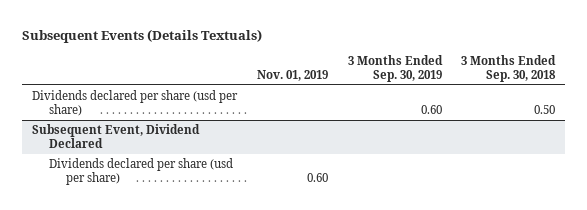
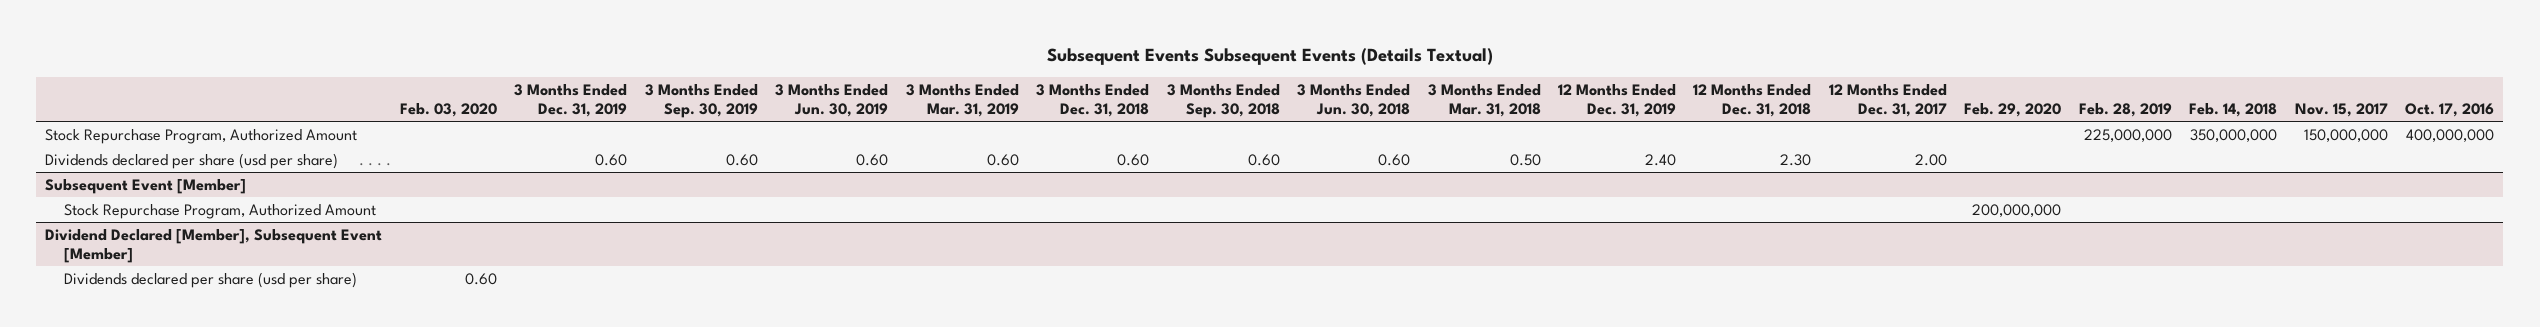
[22,28,263,43] Subsequent Events (Details Textuals) -> [1046,48,1493,66] Subsequent Events Subsequent Events (Details Textual)
[256,70,328,82] Nov. 01, 2019 -> none
none -> [399,102,497,117] Feb. 03, 2020
none -> [514,83,628,117] 3 Months Ended Dec. 31, 2019
none -> [775,83,889,117] 3 Months Ended Jun. 30, 2019
none -> [905,83,1019,117] 3 Months Ended Mar. 31, 2019
none -> [1036,83,1150,117] 3 Months Ended Dec. 31, 2018
none -> [1297,83,1411,117] 3 Months Ended Jun. 30, 2018
none -> [1427,83,1541,117] 3 Months Ended Mar. 31, 2018
none -> [1558,83,1677,117] 12 Months Ended Dec. 31, 2019
none -> [1693,83,1812,117] 12 Months Ended Dec. 31, 2018
none -> [1828,83,1947,117] 12 Months Ended Dec. 31, 2017
none -> [1964,102,2062,117] Feb. 29, 2020
none -> [2078,102,2172,117] Feb. 28, 2019
none -> [2189,102,2278,117] Feb. 14, 2018
none -> [2294,102,2388,117] Nov. 15, 2017
none -> [2405,102,2495,117] Oct. 17, 2016
none -> [45,128,358,144] Stock Repurchase Program, Authorized Amount
[534,105,556,115] 0.50 -> [1247,153,1280,166] 0.60
none -> [45,178,247,194] Subsequent Event [Member]
none -> [64,203,377,219] Stock Repurchase Program, Authorized Amount
[32,123,201,149] Subsequent Event, Dividend Declared -> [45,228,383,263] Dividend Declared [Member], Subsequent Event [Member]

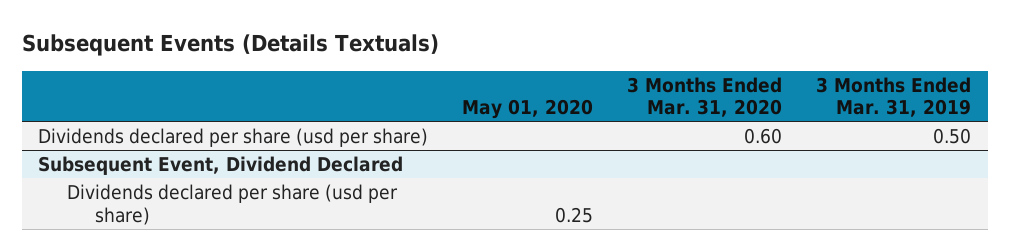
[1046,48,1493,66] Subsequent Events Subsequent Events (Details Textual) -> [21,34,439,57] Subsequent Events (Details Textuals)
[399,102,497,117] Feb. 03, 2020 -> none
[514,83,628,117] 3 Months Ended Dec. 31, 2019 -> none
[644,83,758,118] 3 Months Ended Sep. 30, 2019 -> none
[775,83,889,117] 3 Months Ended Jun. 30, 2019 -> none
[1036,83,1150,117] 3 Months Ended Dec. 31, 2018 -> none
[1166,83,1280,118] 3 Months Ended Sep. 30, 2018 -> none
[1297,83,1411,117] 3 Months Ended Jun. 30, 2018 -> none
[1427,83,1541,117] 3 Months Ended Mar. 31, 2018 -> none
[1558,83,1677,117] 12 Months Ended Dec. 31, 2019 -> none
[1693,83,1812,117] 12 Months Ended Dec. 31, 2018 -> none
[1828,83,1947,117] 12 Months Ended Dec. 31, 2017 -> none
[1964,102,2062,117] Feb. 29, 2020 -> none
[2078,102,2172,117] Feb. 28, 2019 -> none
[2189,102,2278,117] Feb. 14, 2018 -> none
[2294,102,2388,117] Nov. 15, 2017 -> none
[2405,102,2495,117] Oct. 17, 2016 -> none
none -> [462,99,594,120] May 01, 2020
none -> [627,76,783,118] 3 Months Ended Mar. 31, 2020
[45,128,358,144] Stock Repurchase Program, Authorized Amount -> none
[45,178,247,194] Subsequent Event [Member] -> none
[64,203,377,219] Stock Repurchase Program, Authorized Amount -> none
[986,153,1019,166] 0.60 -> [933,128,972,145] 0.50
[45,228,383,263] Dividend Declared [Member], Subsequent Event [Member] -> [38,156,404,176] Subsequent Event, Dividend Declared

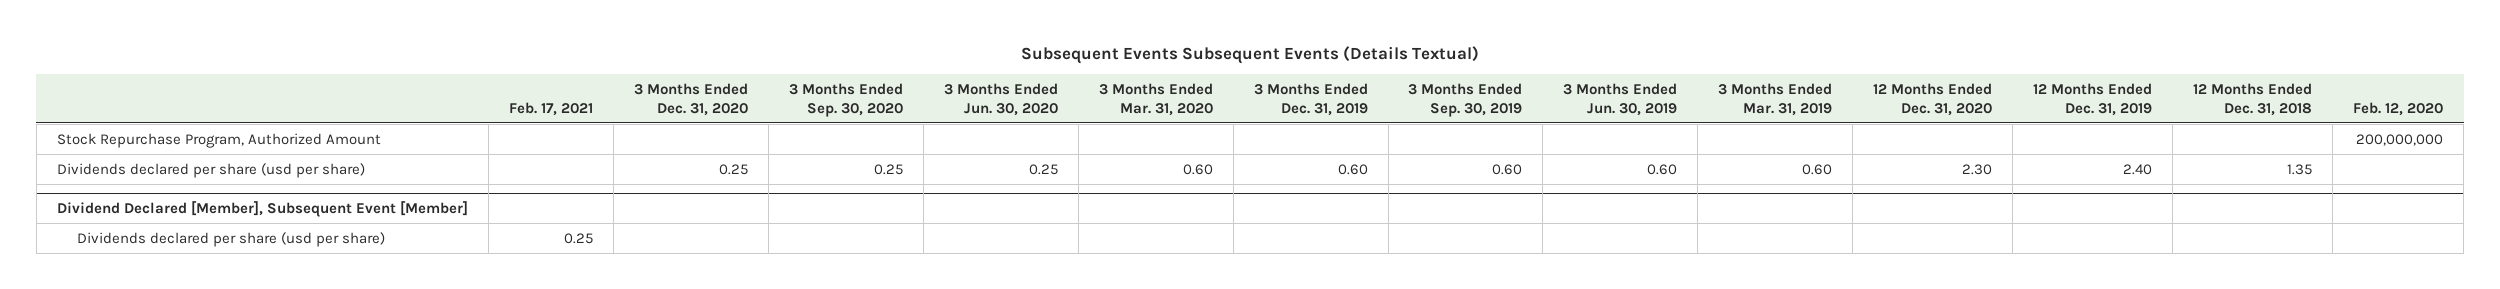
[21,34,439,57] Subsequent Events (Details Textuals) -> [1021,46,1480,65] Subsequent Events Subsequent Events (Details Textual)
[462,99,594,120] May 01, 2020 -> none
none -> [508,101,593,116] Feb. 17, 2021
none -> [633,83,748,116] 3 Months Ended Dec. 31, 2020
none -> [788,83,903,117] 3 Months Ended Sep. 30, 2020
none -> [943,83,1058,116] 3 Months Ended Jun. 30, 2020
none -> [1253,83,1368,116] 3 Months Ended Dec. 31, 2019
none -> [1408,83,1523,117] 3 Months Ended Sep. 30, 2019
none -> [1563,83,1678,116] 3 Months Ended Jun. 30, 2019
none -> [1873,83,1993,116] 12 Months Ended Dec. 31, 2020
none -> [2033,83,2153,116] 12 Months Ended Dec. 31, 2019
none -> [2193,83,2313,116] 12 Months Ended Dec. 31, 2018
none -> [2353,101,2444,116] Feb. 12, 2020
none -> [56,132,381,148] Stock Repurchase Program, Authorized Amount
[933,128,972,145] 0.50 -> [1802,163,1833,175] 0.60
[38,156,404,176] Subsequent Event, Dividend Declared -> [56,200,468,217] Dividend Declared [Member], Subsequent Event [Member]

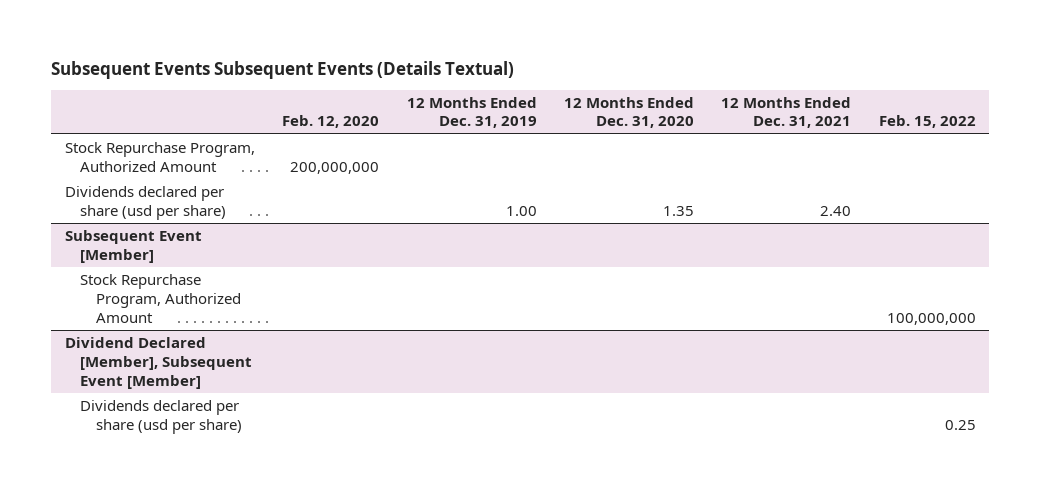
[508,101,593,116] Feb. 17, 2021 -> none
[633,83,748,116] 3 Months Ended Dec. 31, 2020 -> none
[788,83,903,117] 3 Months Ended Sep. 30, 2020 -> none
[943,83,1058,116] 3 Months Ended Jun. 30, 2020 -> none
[1098,83,1213,116] 3 Months Ended Mar. 31, 2020 -> none
[1253,83,1368,116] 3 Months Ended Dec. 31, 2019 -> none
[1408,83,1523,117] 3 Months Ended Sep. 30, 2019 -> none
[1563,83,1678,116] 3 Months Ended Jun. 30, 2019 -> none
[1718,83,1833,116] 3 Months Ended Mar. 31, 2019 -> none
[2193,83,2313,116] 12 Months Ended Dec. 31, 2018 -> none
none -> [721,96,852,129] 12 Months Ended Dec. 31, 2021
none -> [878,115,976,129] Feb. 15, 2022
[1962,163,1993,175] 2.30 -> [662,205,694,216] 1.35
[2123,163,2153,175] 2.40 -> [505,205,537,216] 1.00
none -> [64,230,202,263] Subsequent Event [Member]
none -> [80,274,241,323] Stock Repurchase Program, Authorized Amount

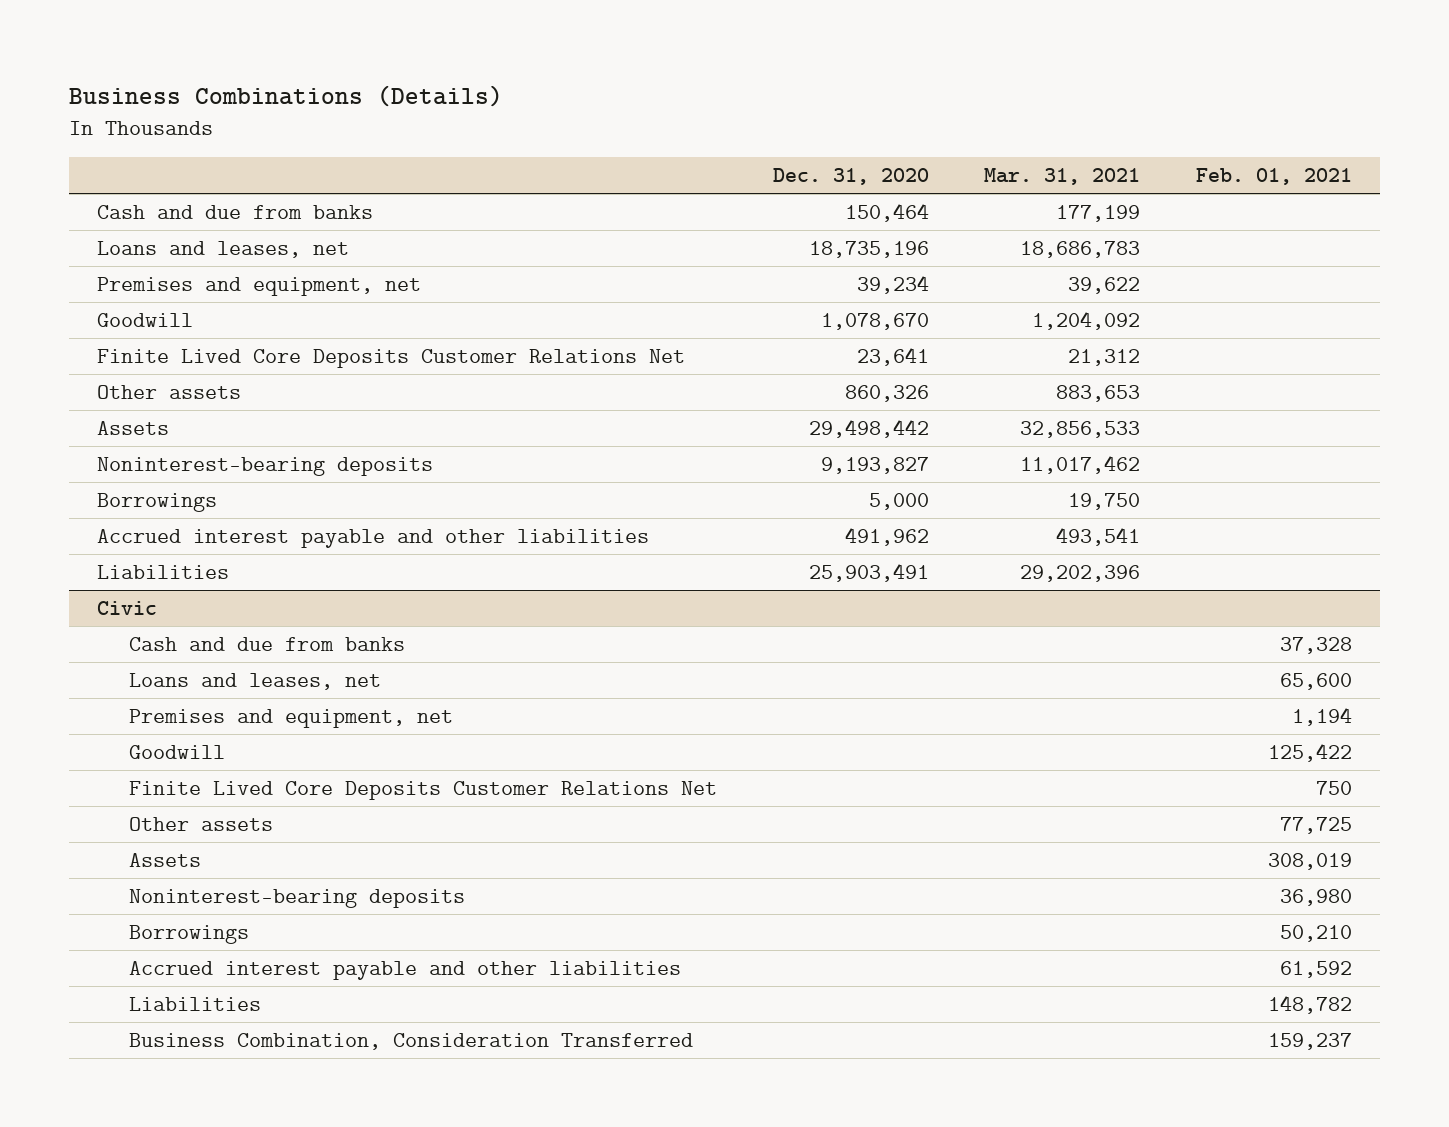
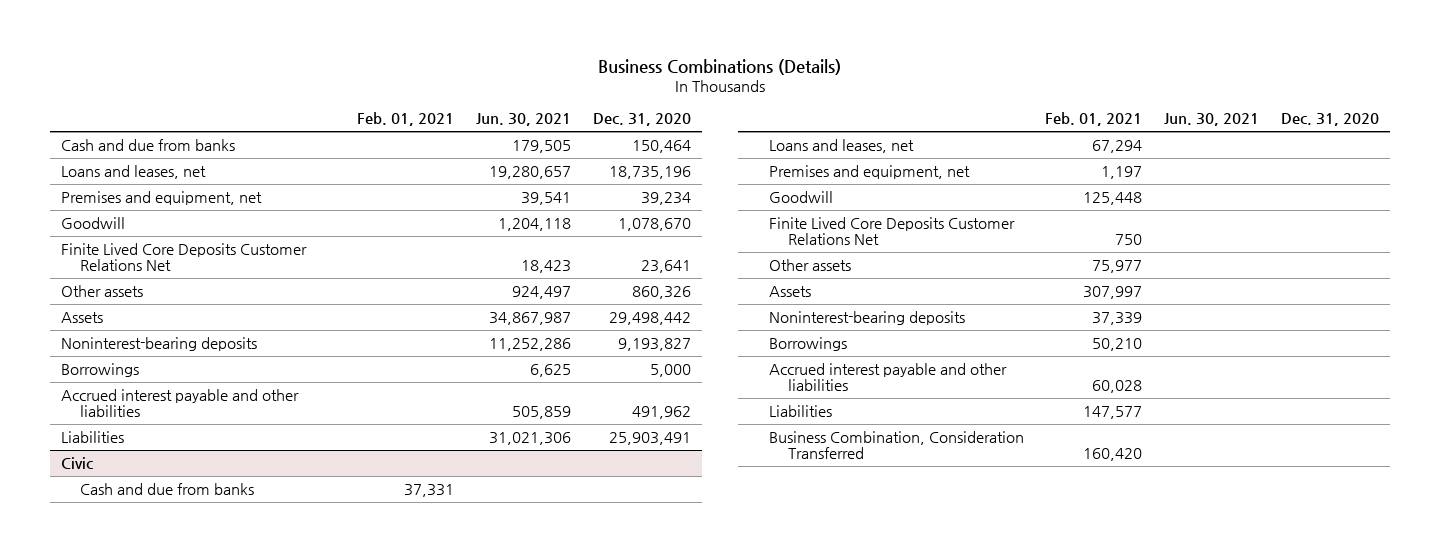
[984,168,1141,186] Mar. 31, 2021 -> none
none -> [476,113,572,127] Jun. 30, 2021
[1279,636,1352,654] 37,328 -> [404,483,455,497] 37,331
[1279,672,1352,690] 65,600 -> [1092,139,1143,153] 67,294
[1291,706,1352,726] 1,194 -> [1101,165,1143,179] 1,197
[1267,742,1352,762] 125,422 -> [1083,191,1143,205] 125,448
[1279,816,1352,834] 77,725 -> [1092,259,1143,273] 75,977
[1267,852,1352,870] 308,019 -> [1083,285,1143,299] 307,997
[1279,888,1352,906] 36,980 -> [1092,311,1143,325] 37,339
[1279,960,1352,978] 61,592 -> [1092,380,1143,394] 60,028
[1267,994,1352,1014] 148,782 -> [1083,405,1143,419] 147,577
[1267,1032,1352,1050] 159,237 -> [1083,448,1143,462] 160,420

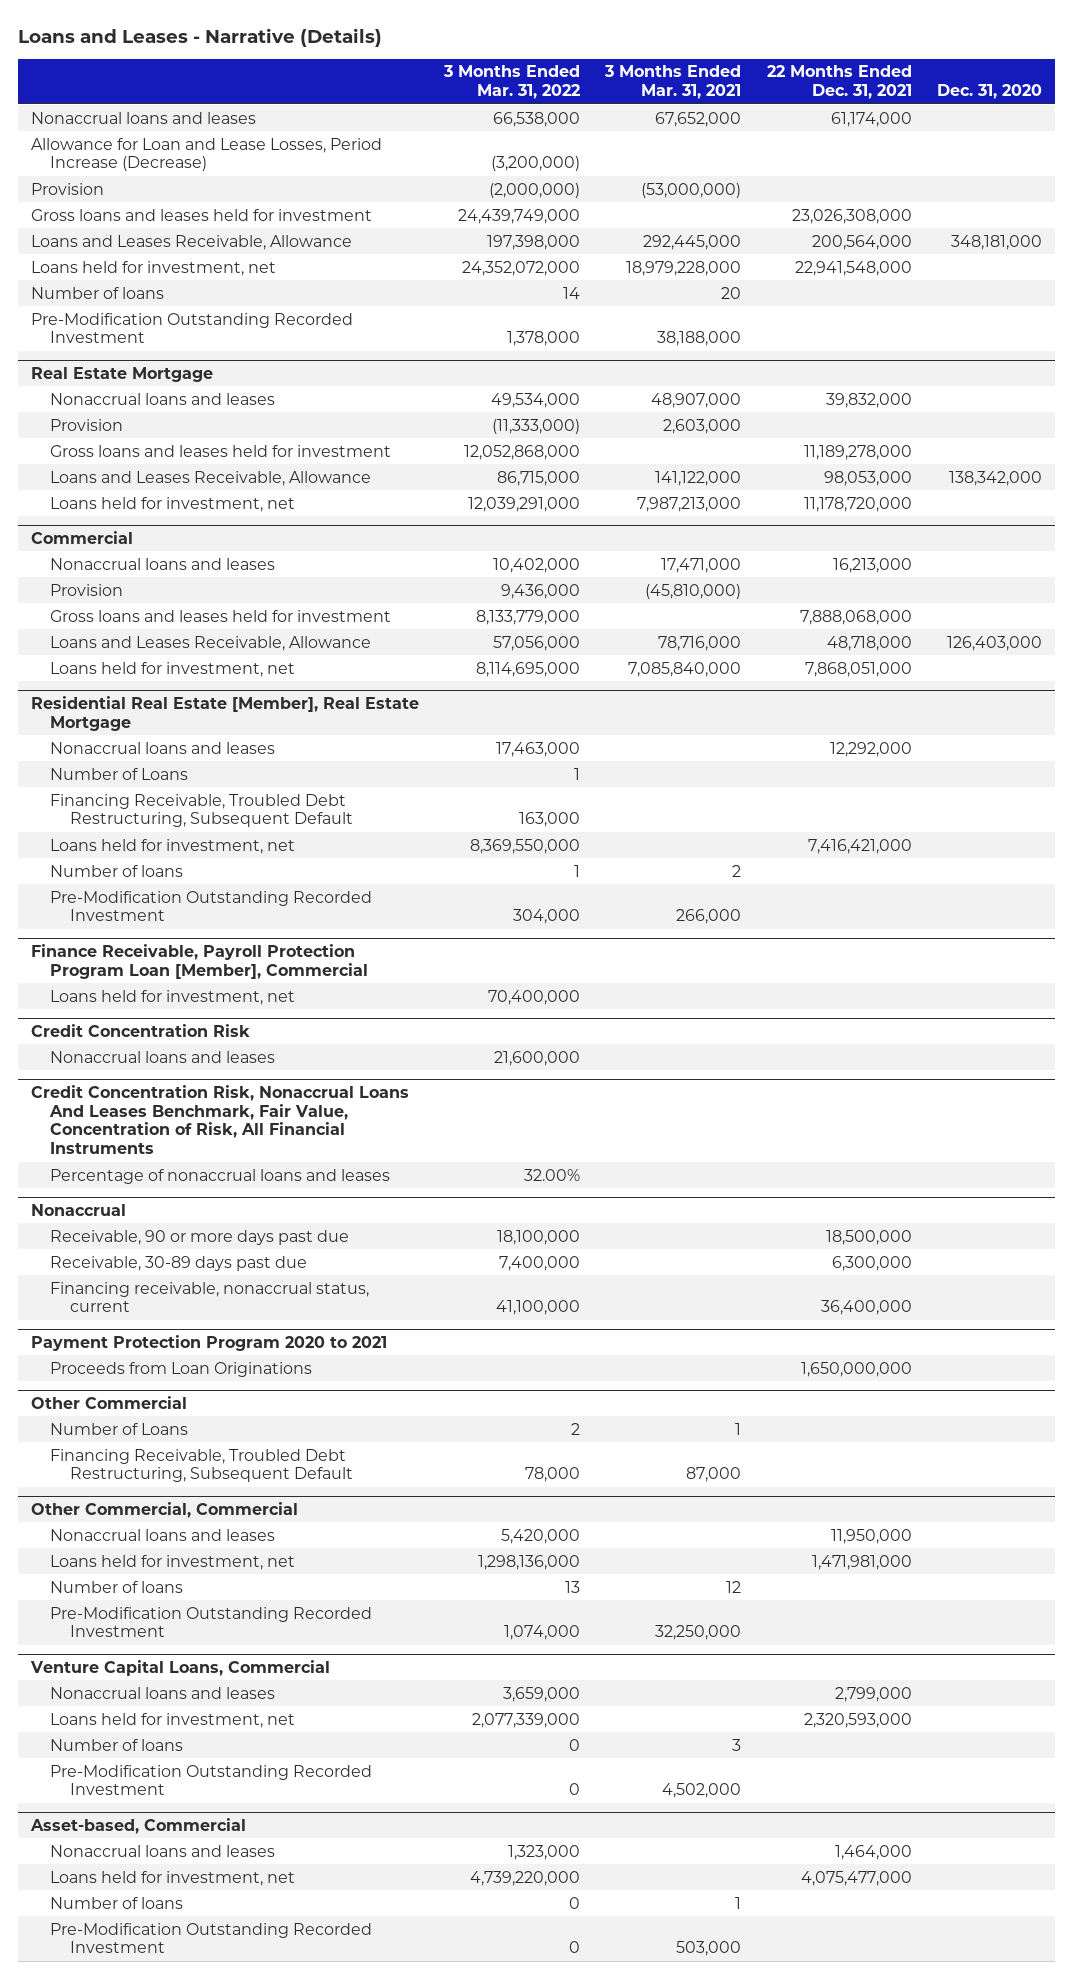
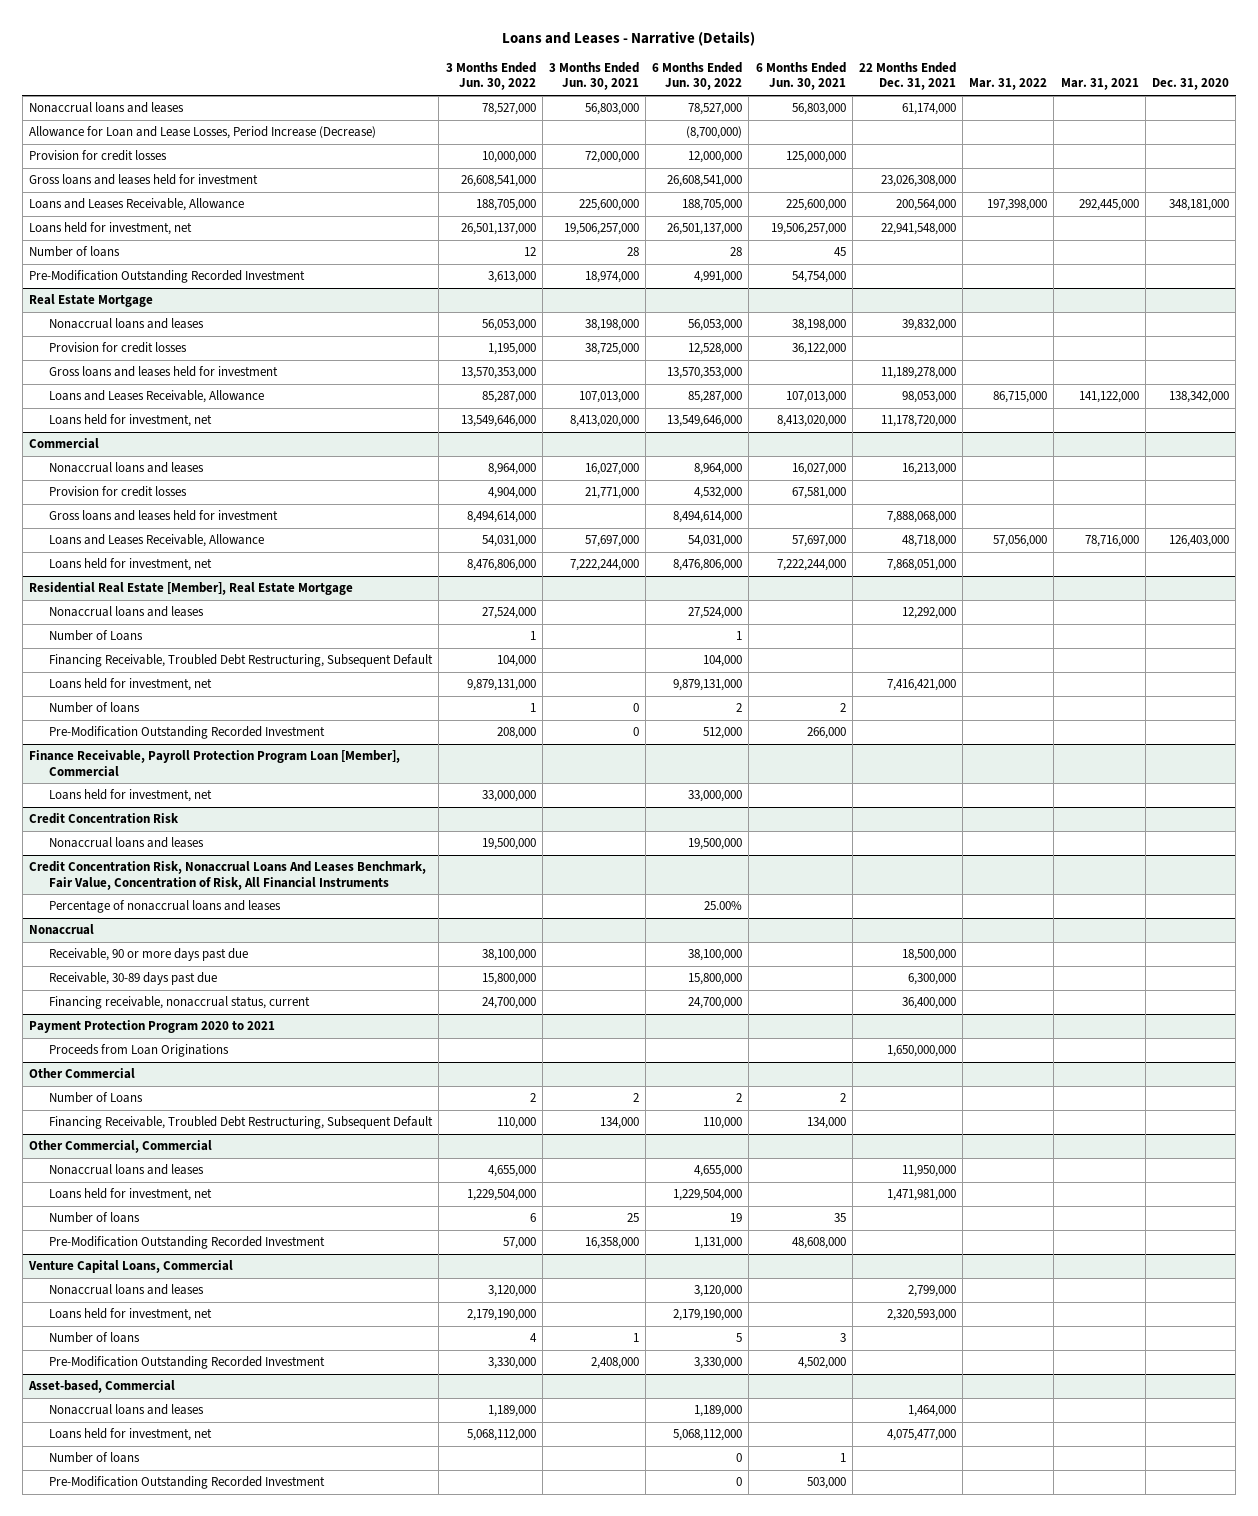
[442,65,580,100] 3 Months Ended Mar. 31, 2022 -> none
[604,65,742,100] 3 Months Ended Mar. 31, 2021 -> none
none -> [445,62,536,91] 3 Months Ended Jun. 30, 2022
none -> [548,62,639,91] 3 Months Ended Jun. 30, 2021
none -> [652,62,743,91] 6 Months Ended Jun. 30, 2022
none -> [755,62,846,91] 6 Months Ended Jun. 30, 2021
none -> [969,78,1048,91] Mar. 31, 2022
none -> [1060,78,1139,91] Mar. 31, 2021
[30,182,104,195] Provision -> [29,150,168,162] Provision for credit losses
[50,418,124,431] Provision -> [49,342,188,354] Provision for credit losses
[50,583,124,596] Provision -> [49,486,188,498] Provision for credit losses

